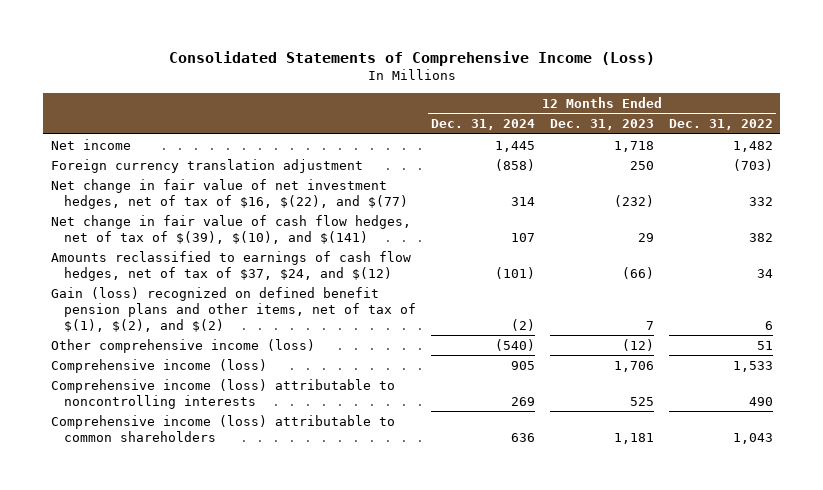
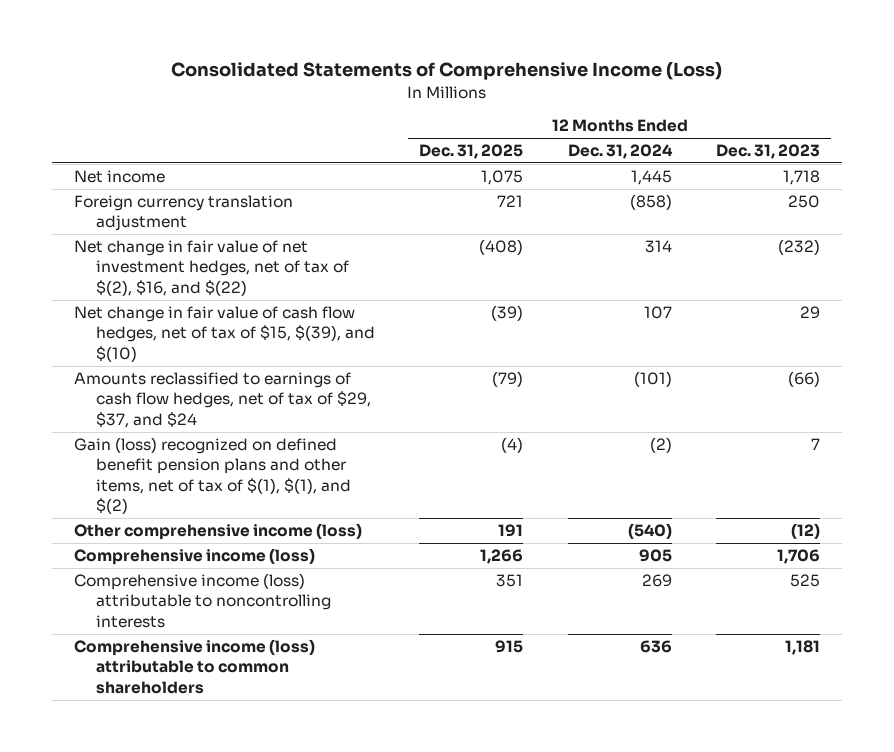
[668,119,773,131] Dec. 31, 2022 -> none
none -> [419,144,524,160] Dec. 31, 2025
[50,178,409,209] Net change in fair value of net investment hedges, net of tax of $16, $(22), and $(77) -> [74,240,349,296] Net change in fair value of net investment hedges, net of tax of $(2), $16, and $(22)
[50,214,411,244] Net change in fair value of cash flow hedges, net of tax of $(39), $(10), and $(141) -> [74,306,375,362] Net change in fair value of cash flow hedges, net of tax of $15, $(39), and $(10)
[50,250,411,281] Amounts reclassified to earnings of cash flow hedges, net of tax of $37, $24, and $(12) -> [74,372,371,428] Amounts reclassified to earnings of cash flow hedges, net of tax of $29, $37, and $24
[50,286,417,332] Gain (loss) recognized on defined benefit pension plans and other items, net of tax of $(1), $(2), and $(2) -> [74,437,351,515] Gain (loss) recognized on defined benefit pension plans and other items, net of tax of $(1), $(1), and $(2)

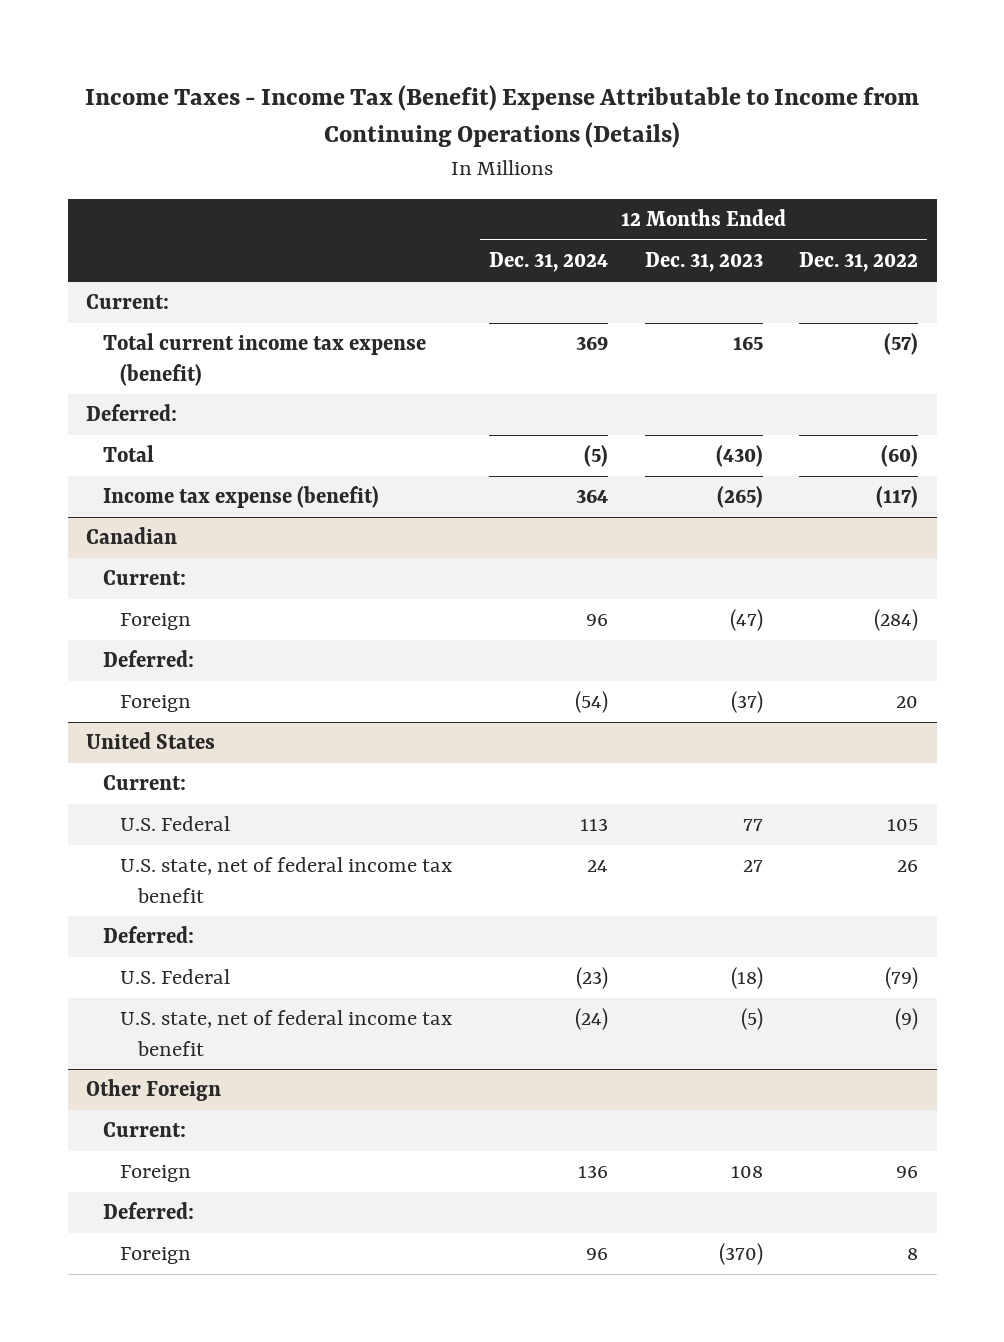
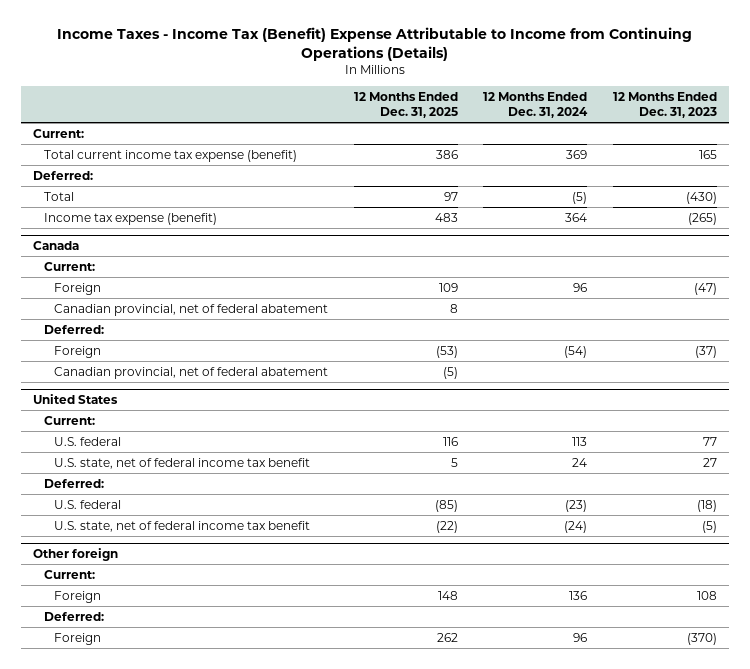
[799,252,919,273] Dec. 31, 2022 -> none
none -> [353,91,458,119] 12 Months Ended Dec. 31, 2025
[86,527,178,545] Canadian -> none
none -> [33,241,80,251] Canada
none -> [54,303,329,316] Canadian provincial, net of federal abatement
none -> [54,366,329,379] Canadian provincial, net of federal abatement
[120,816,231,832] U.S. Federal -> [54,436,122,446] U.S. federal
[120,969,231,985] U.S. Federal -> [54,499,122,509] U.S. federal
[86,1079,222,1102] Other Foreign -> [33,548,119,562] Other foreign

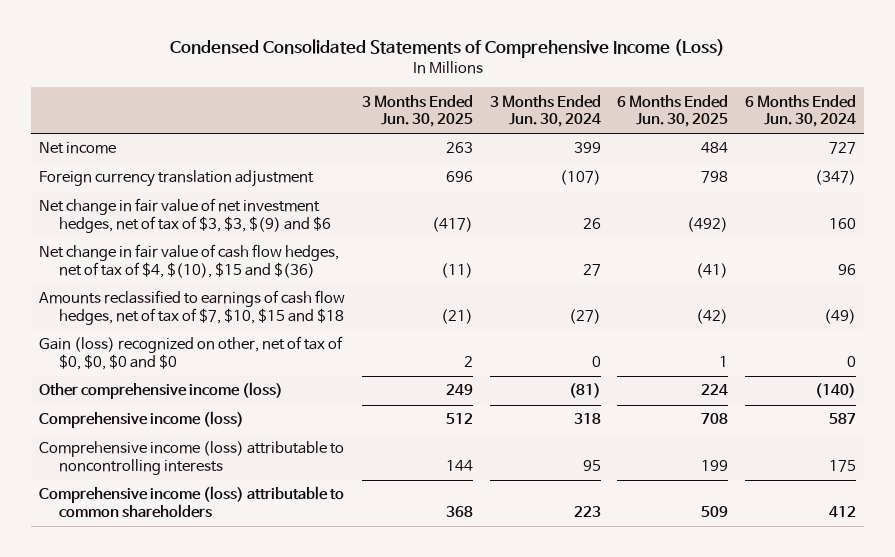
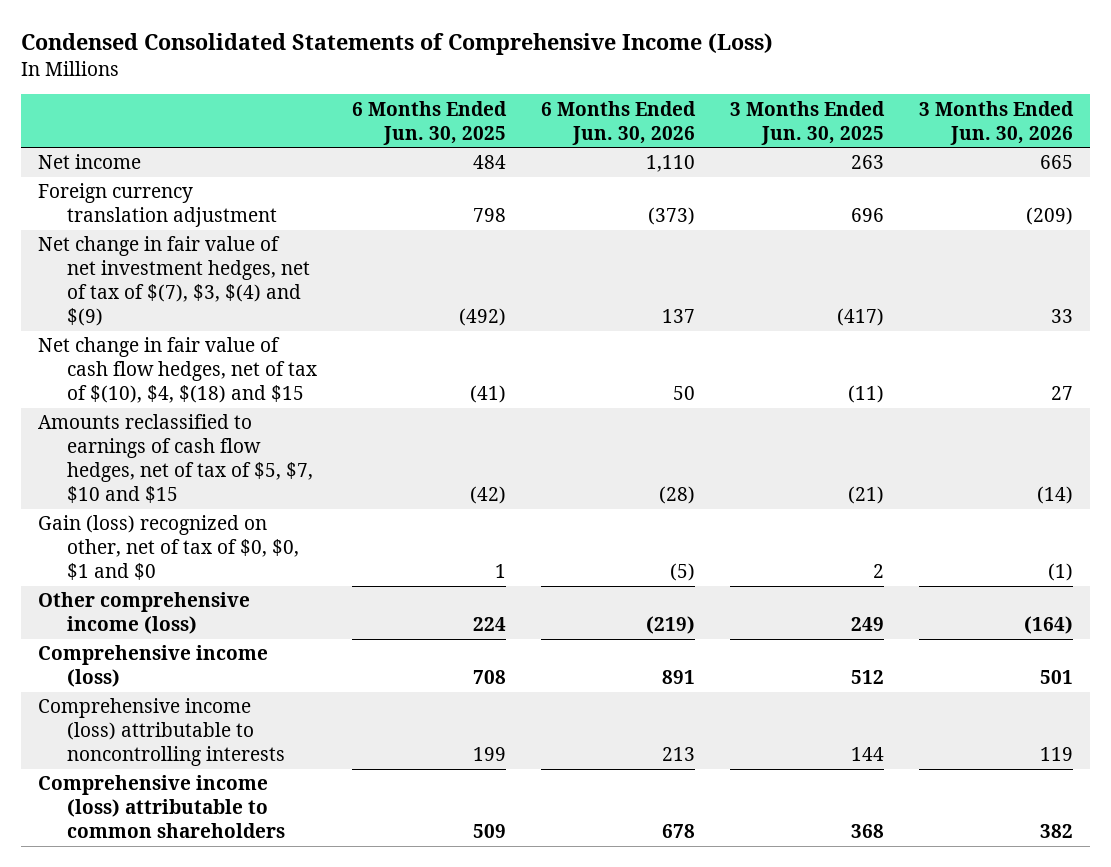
[489,94,601,128] 3 Months Ended Jun. 30, 2024 -> none
[744,94,856,128] 6 Months Ended Jun. 30, 2024 -> none
none -> [540,100,696,145] 6 Months Ended Jun. 30, 2026
none -> [918,100,1074,145] 3 Months Ended Jun. 30, 2026
[39,198,332,233] Net change in fair value of net investment hedges, net of tax of $3, $3, $(9) and $6 -> [38,236,310,327] Net change in fair value of net investment hedges, net of tax of $(7), $3, $(4) and $(9)
[39,244,340,278] Net change in fair value of cash flow hedges, net of tax of $4, $(10), $15 and $(36) -> [38,337,317,404] Net change in fair value of cash flow hedges, net of tax of $(10), $4, $(18) and $15
[39,290,346,325] Amounts reclassified to earnings of cash flow hedges, net of tax of $7, $10, $15 and $18 -> [38,414,313,504] Amounts reclassified to earnings of cash flow hedges, net of tax of $5, $7, $10 and $15
[39,336,344,370] Gain (loss) recognized on other, net of tax of $0, $0, $0 and $0 -> [38,515,299,581] Gain (loss) recognized on other, net of tax of $0, $0, $1 and $0

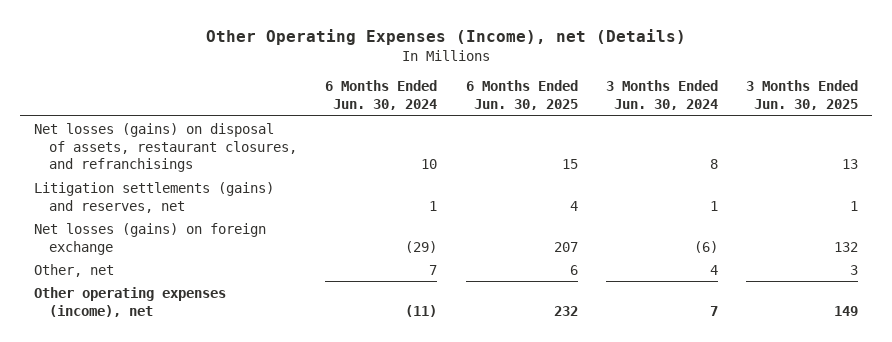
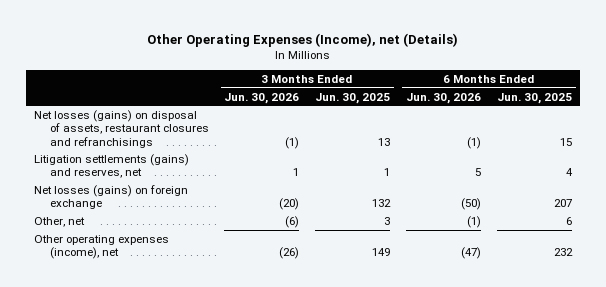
[325,80,438,111] 6 Months Ended Jun. 30, 2024 -> none
[605,80,718,111] 3 Months Ended Jun. 30, 2024 -> none
none -> [224,92,300,104] Jun. 30, 2026
none -> [405,92,481,104] Jun. 30, 2026
[33,122,298,173] Net losses (gains) on disposal of assets, restaurant closures, and refranchisings -> [34,109,209,148] Net losses (gains) on disposal of assets, restaurant closures and refranchisings

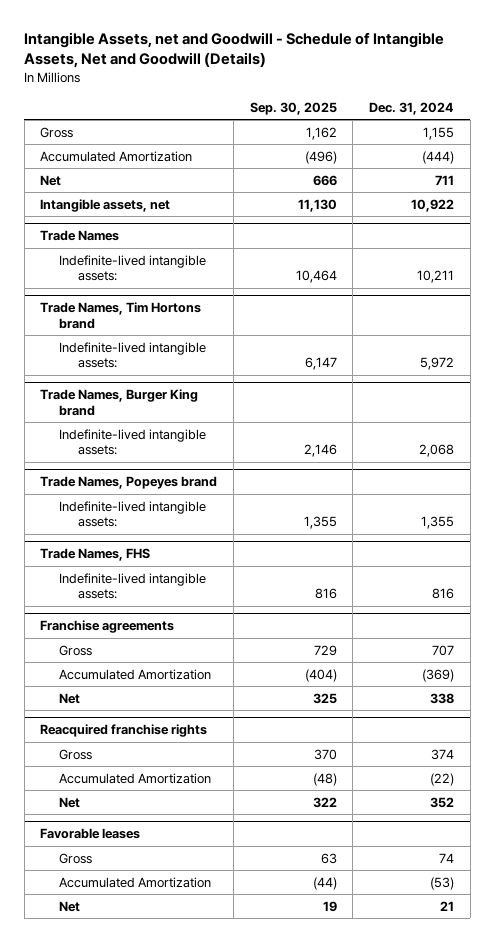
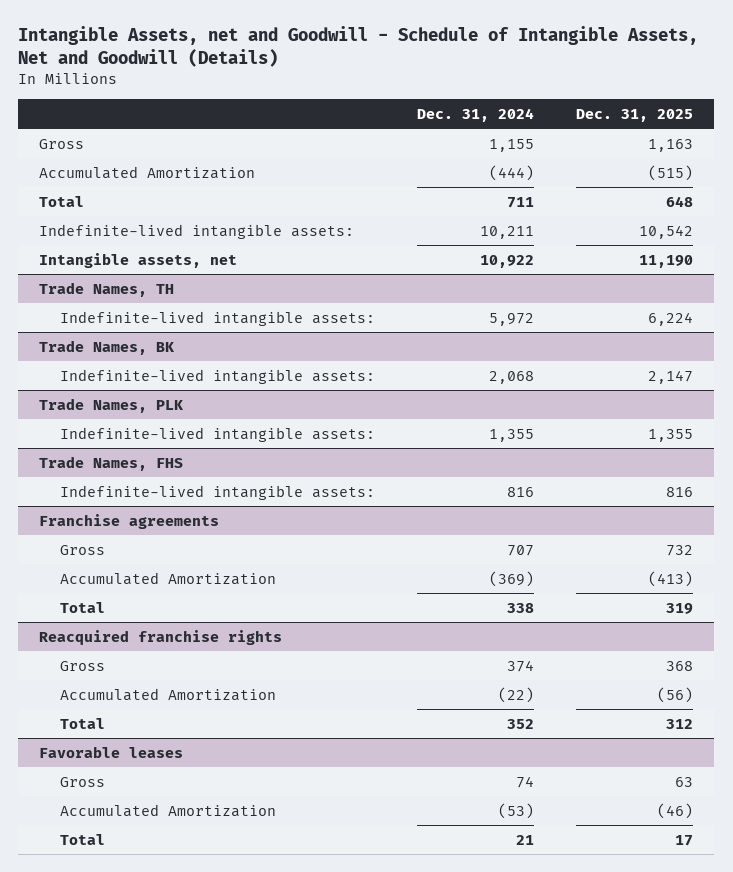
[249,101,337,115] Sep. 30, 2025 -> none
none -> [576,108,694,122] Dec. 31, 2025
[40,230,120,242] Trade Names -> none
[40,174,62,186] Net -> [39,195,85,207] Total
[40,302,202,329] Trade Names, Tim Hortons brand -> none
[40,198,171,212] Intangible assets, net -> [39,252,238,268] Intangible assets, net
none -> [39,281,175,297] Trade Names, TH
[40,389,199,416] Trade Names, Burger King brand -> none
none -> [39,339,176,355] Trade Names, BK
[40,476,218,490] Trade Names, Popeyes brand -> none
none -> [39,397,185,413] Trade Names, PLK
[59,692,81,704] Net -> [60,601,106,613] Total
[59,796,81,808] Net -> [60,717,106,729] Total
[59,900,81,912] Net -> [60,833,106,845] Total

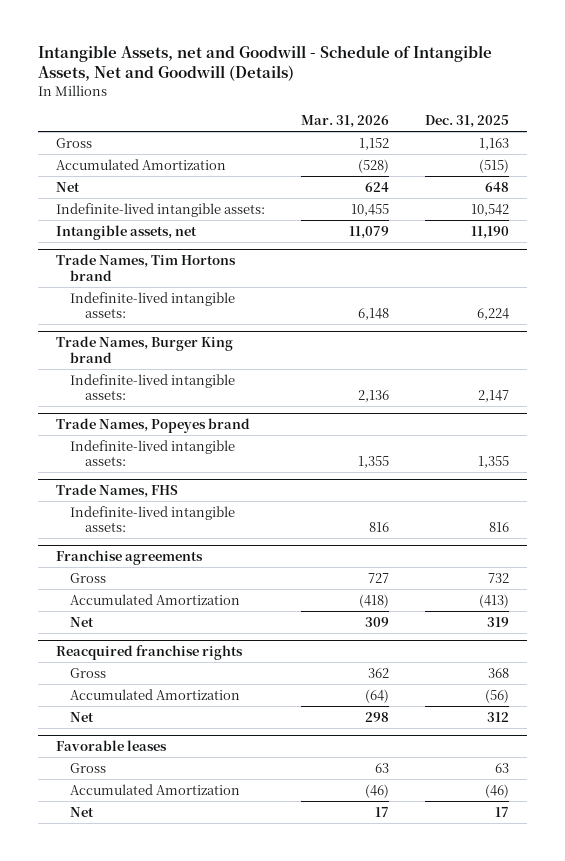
[417,107,535,122] Dec. 31, 2024 -> none
none -> [300,115,389,129] Mar. 31, 2026
[39,195,85,207] Total -> [55,181,80,192] Net
[39,281,175,297] Trade Names, TH -> none
none -> [55,254,236,281] Trade Names, Tim Hortons brand
[39,339,176,355] Trade Names, BK -> none
none -> [55,336,233,363] Trade Names, Burger King brand
[39,397,185,413] Trade Names, PLK -> none
none -> [55,418,250,434] Trade Names, Popeyes brand
[60,601,106,613] Total -> [70,616,95,627] Net
[60,717,106,729] Total -> [70,711,95,722] Net
[60,833,106,845] Total -> [70,806,95,817] Net

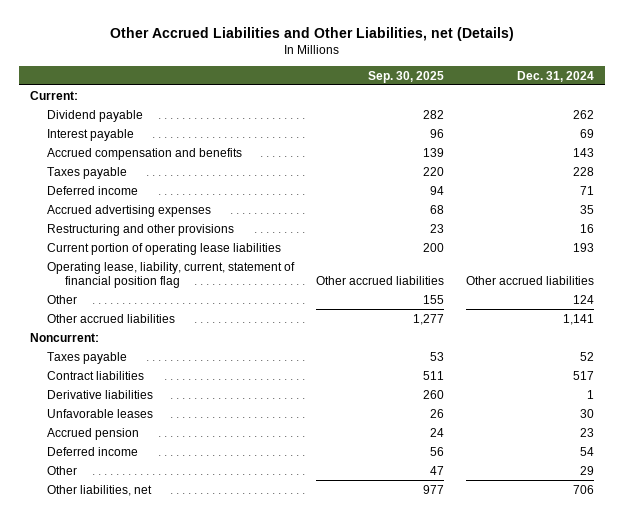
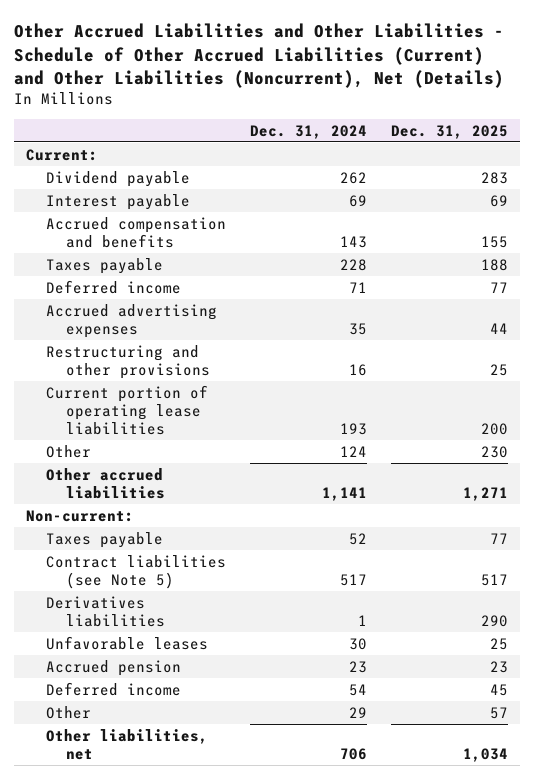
[109,26,514,41] Other Accrued Liabilities and Other Liabilities, net (Details) -> [14,23,505,88] Other Accrued Liabilities and Other Liabilities - Schedule of Other Accrued Liabilities (Current) and Other Liabilities (Noncurrent), Net (Details)
[368,70,445,83] Sep. 30, 2025 -> none
none -> [391,124,509,139] Dec. 31, 2025
[47,261,296,289] Operating lease, liability, current, statement of financial position flag -> none
[29,332,99,342] Noncurrent: -> [26,509,135,522] Non-current:
[47,370,145,380] Contract liabilities -> [46,554,227,589] Contract liabilities (see Note 5)
[47,389,154,399] Derivative liabilities -> [46,595,166,627] Derivatives liabilities

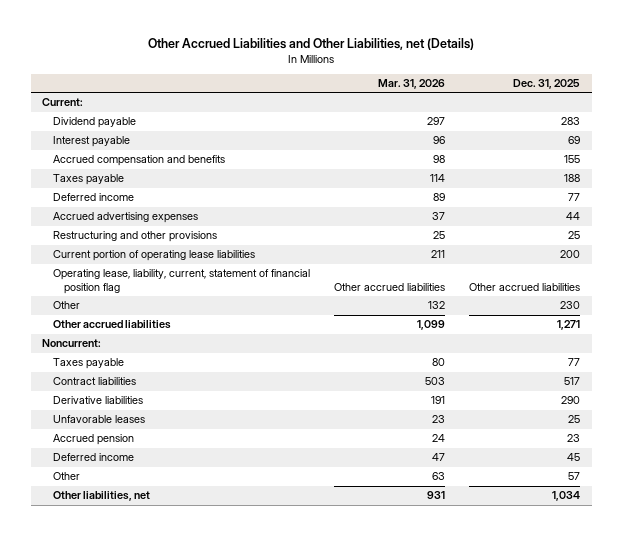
[14,23,505,88] Other Accrued Liabilities and Other Liabilities - Schedule of Other Accrued Liabilities (Current) and Other Liabilities (Noncurrent), Net (Details) -> [148,37,475,50] Other Accrued Liabilities and Other Liabilities, net (Details)
[250,124,368,139] Dec. 31, 2024 -> none
none -> [377,79,445,90] Mar. 31, 2026
none -> [53,269,311,295] Operating lease, liability, current, statement of financial position flag
[26,509,135,522] Non-current: -> [42,339,102,348] Noncurrent:
[46,554,227,589] Contract liabilities (see Note 5) -> [53,377,137,386] Contract liabilities
[46,595,166,627] Derivatives liabilities -> [53,396,144,405] Derivative liabilities

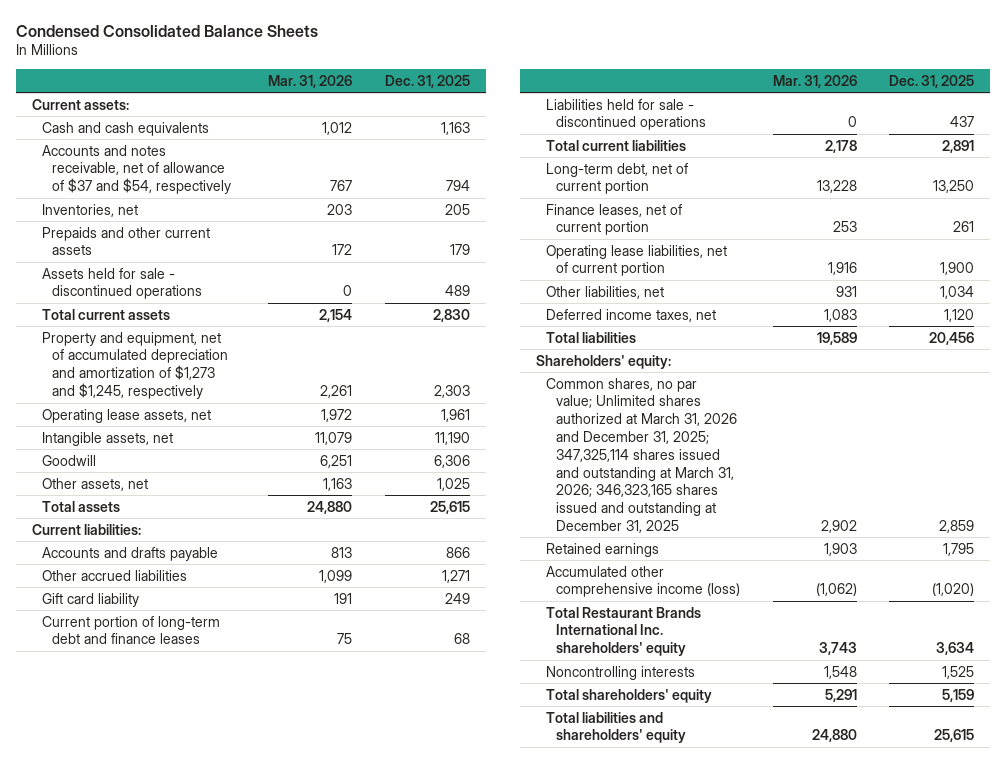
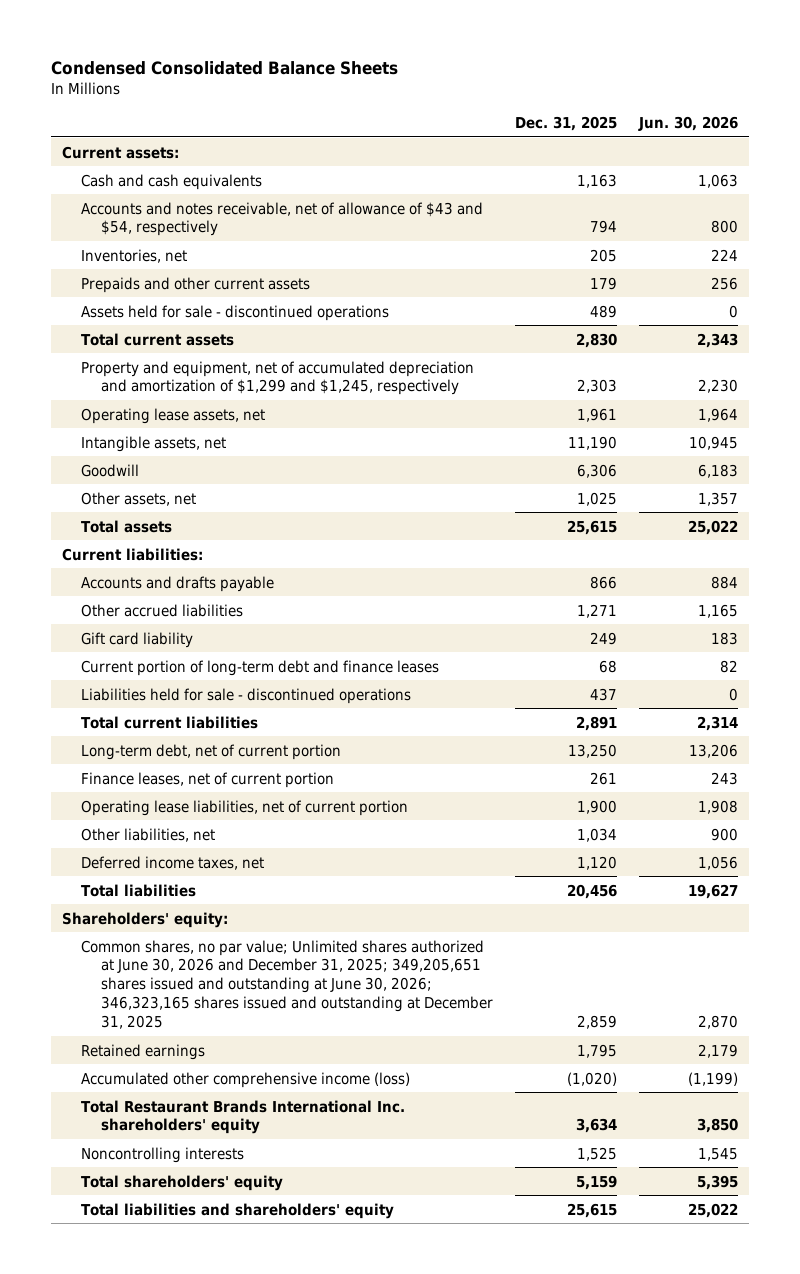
[268,74,353,88] Mar. 31, 2026 -> none
none -> [638,116,739,132] Jun. 30, 2026
[41,144,231,195] Accounts and notes receivable, net of allowance of $37 and $54, respectively -> [81,201,484,237] Accounts and notes receivable, net of allowance of $43 and $54, respectively
[41,331,228,399] Property and equipment, net of accumulated depreciation and amortization of $1,273 and $1,245, respectively -> [81,360,475,396] Property and equipment, net of accumulated depreciation and amortization of $1,299 and $1,245, respectively
[546,377,738,533] Common shares, no par value; Unlimited shares authorized at March 31, 2026 and December 31, 2025; 347,325,114 shares issued and outstanding at March 31, 2026; 346,323,165 shares issued and outstanding at December 31, 2025 -> [81,939,494,1030] Common shares, no par value; Unlimited shares authorized at June 30, 2026 and December 31, 2025; 349,205,651 shares issued and outstanding at June 30, 2026; 346,323,165 shares issued and outstanding at December 31, 2025

